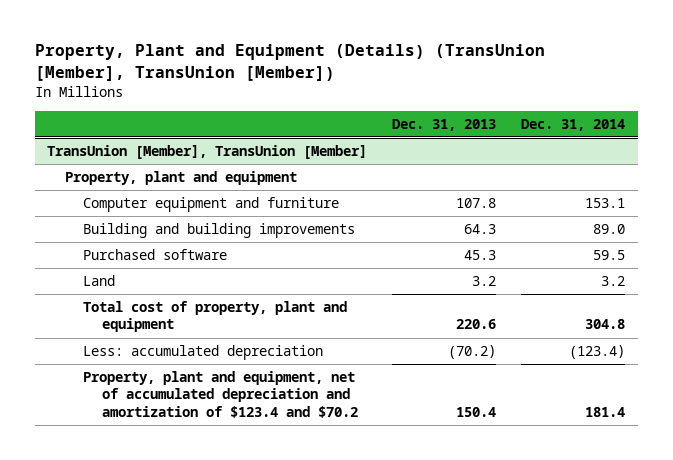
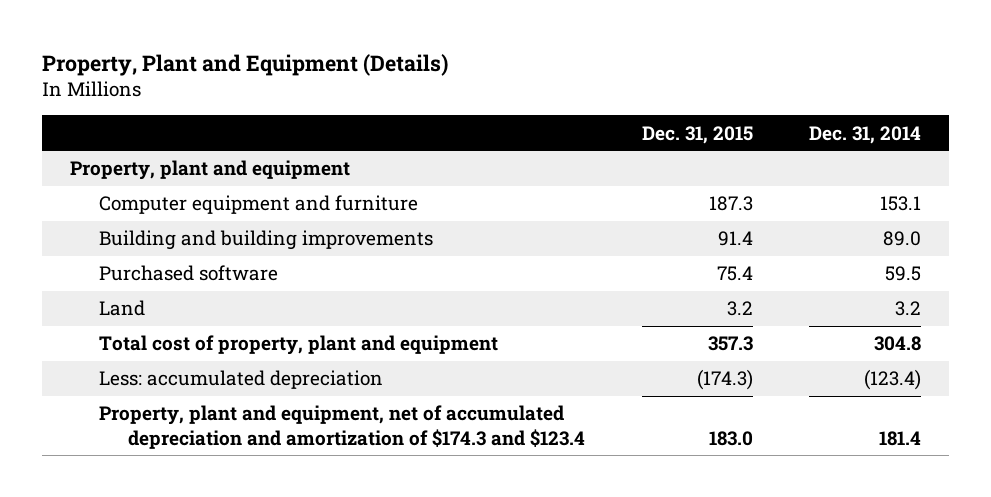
[34,44,545,81] Property, Plant and Equipment (Details) (TransUnion [Member], TransUnion [Member]) -> [41,54,448,77] Property, Plant and Equipment (Details)
[392,118,497,131] Dec. 31, 2013 -> none
none -> [641,125,753,144] Dec. 31, 2015
[47,145,368,160] TransUnion [Member], TransUnion [Member] -> none
[83,371,358,418] Property, plant and equipment, net of accumulated depreciation and amortization of $123.4 and $70.2 -> [99,405,586,449] Property, plant and equipment, net of accumulated depreciation and amortization of $174.3 and $123.4

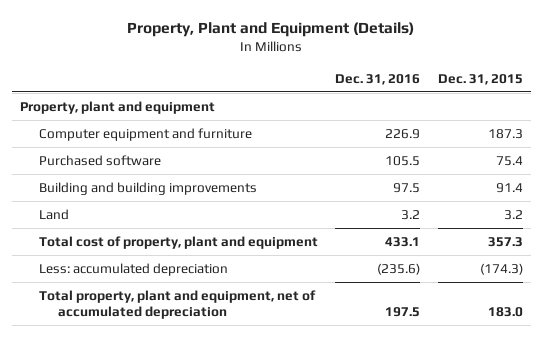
[808,125,921,144] Dec. 31, 2014 -> none
none -> [335,73,421,85] Dec. 31, 2016
[99,230,434,251] Building and building improvements -> [39,181,258,195] Building and building improvements
[99,405,586,449] Property, plant and equipment, net of accumulated depreciation and amortization of $174.3 and $123.4 -> [39,289,317,320] Total property, plant and equipment, net of accumulated depreciation

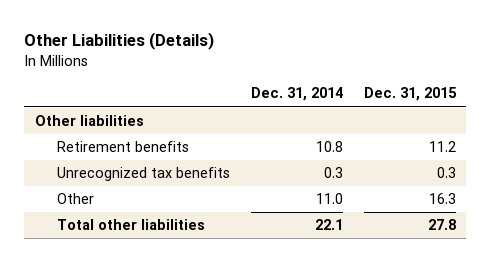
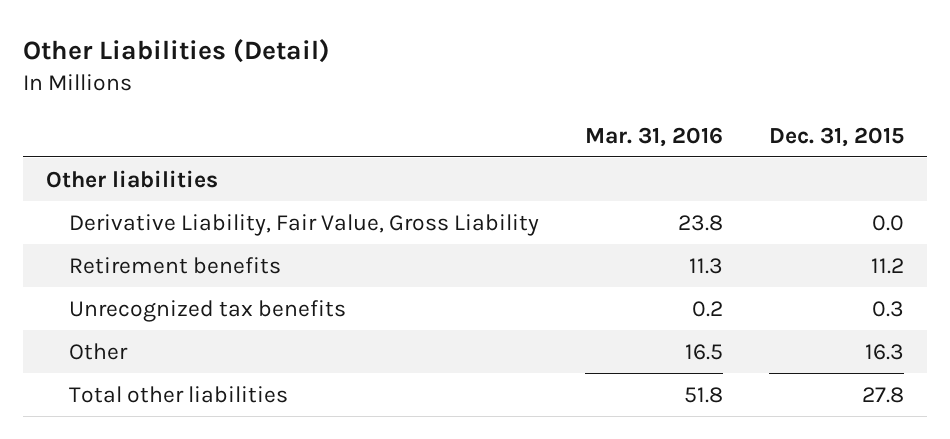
[24,32,215,51] Other Liabilities (Details) -> [23,39,331,64] Other Liabilities (Detail)
[250,87,343,102] Dec. 31, 2014 -> none
none -> [584,126,723,147] Mar. 31, 2016
none -> [68,214,539,237] Derivative Liability, Fair Value, Gross Liability

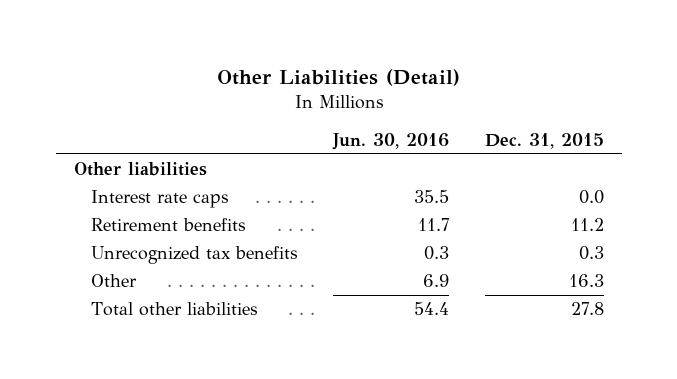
[584,126,723,147] Mar. 31, 2016 -> none
none -> [331,132,449,150] Jun. 30, 2016
[68,214,539,237] Derivative Liability, Fair Value, Gross Liability -> [90,190,229,209] Interest rate caps

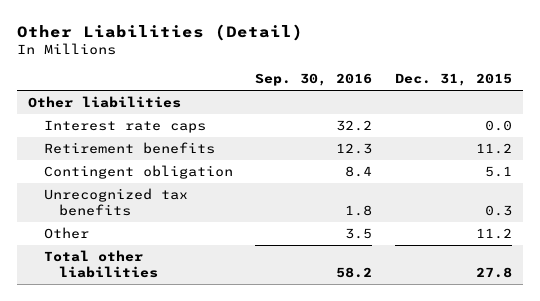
[331,132,449,150] Jun. 30, 2016 -> none
none -> [255,73,373,87] Sep. 30, 2016
none -> [43,165,233,180] Contingent obligation
[568,274,604,288] 16.3 -> [476,228,513,240] 11.2

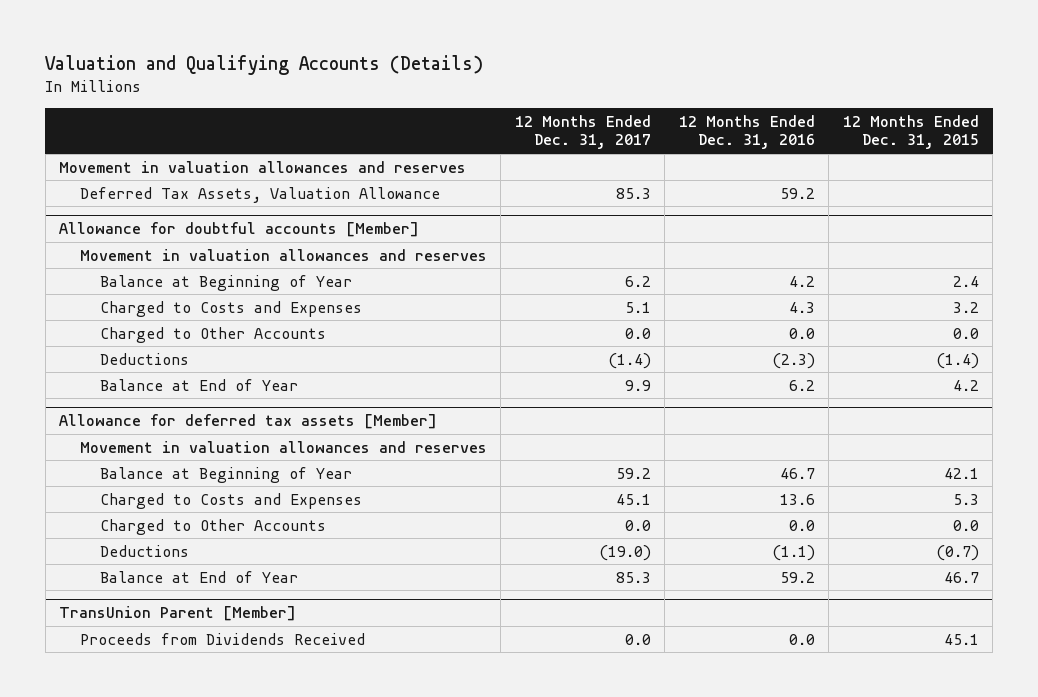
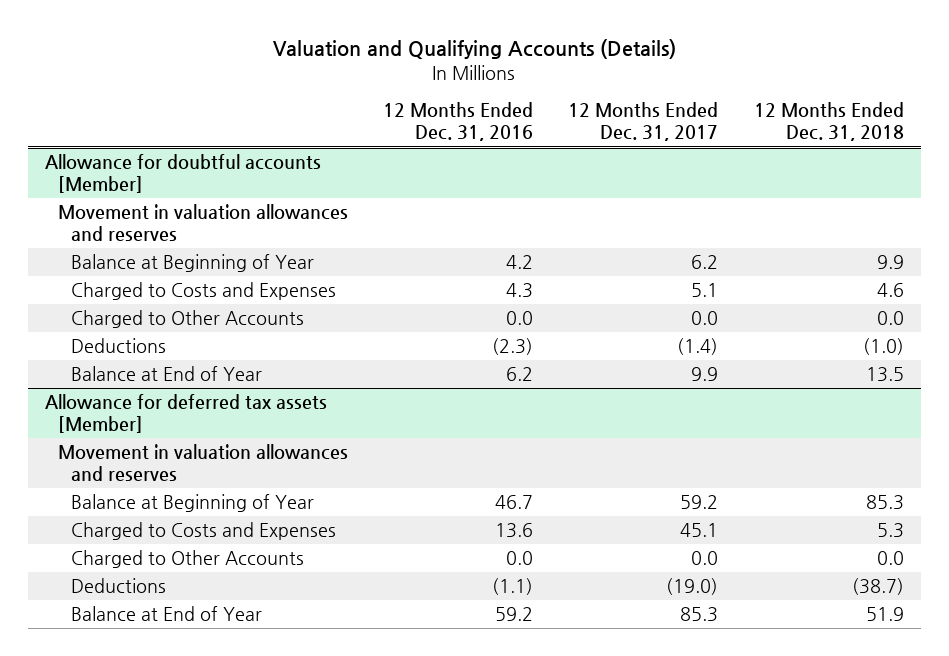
[842,114,979,150] 12 Months Ended Dec. 31, 2015 -> none
none -> [753,102,904,142] 12 Months Ended Dec. 31, 2018
[59,160,467,173] Movement in valuation allowances and reserves -> none
[79,186,440,203] Deferred Tax Assets, Valuation Allowance -> none
[59,606,297,622] TransUnion Parent [Member] -> none
[79,632,365,645] Proceeds from Dividends Received -> none

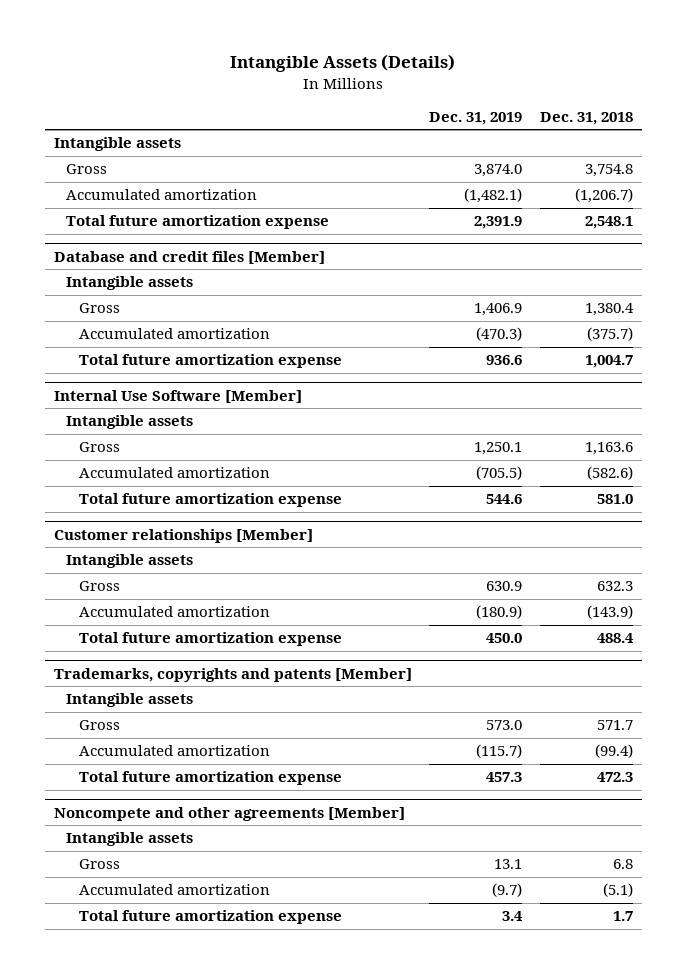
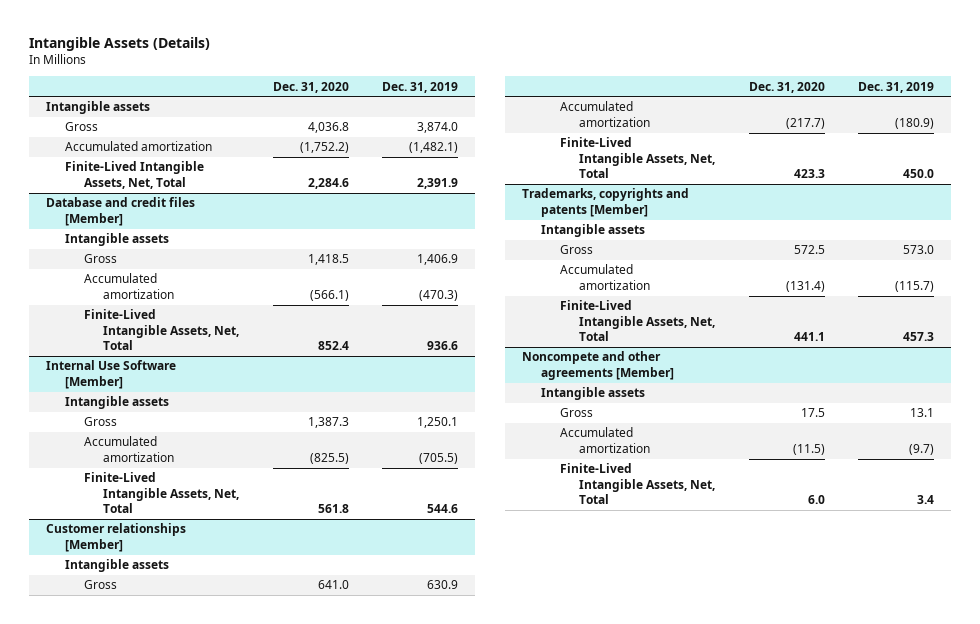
[540,111,634,125] Dec. 31, 2018 -> none
none -> [272,81,349,93] Dec. 31, 2020
[66,215,330,230] Total future amortization expense -> [64,161,204,189] Finite-Lived Intangible Assets, Net, Total
[79,354,343,369] Total future amortization expense -> [84,309,240,351] Finite-Lived Intangible Assets, Net, Total
[79,493,343,508] Total future amortization expense -> [84,472,240,514] Finite-Lived Intangible Assets, Net, Total
[79,632,343,647] Total future amortization expense -> [560,137,716,179] Finite-Lived Intangible Assets, Net, Total
[79,771,343,786] Total future amortization expense -> [560,300,716,342] Finite-Lived Intangible Assets, Net, Total
[79,910,343,925] Total future amortization expense -> [560,463,716,505] Finite-Lived Intangible Assets, Net, Total

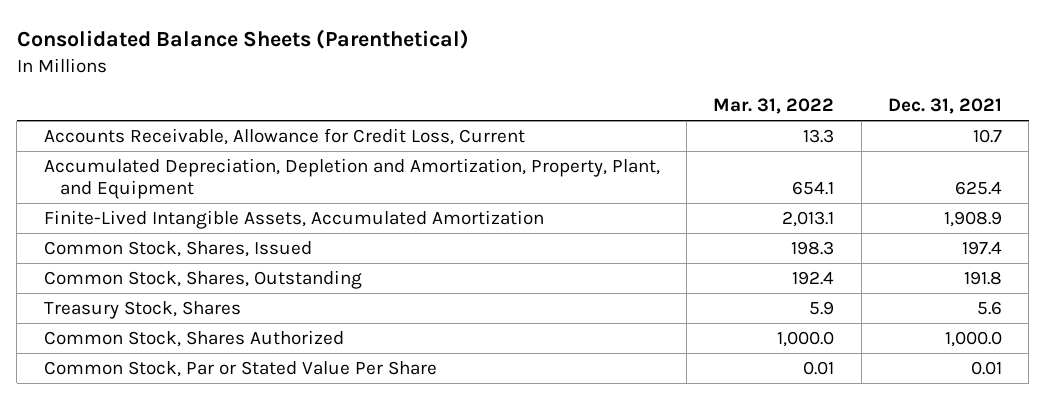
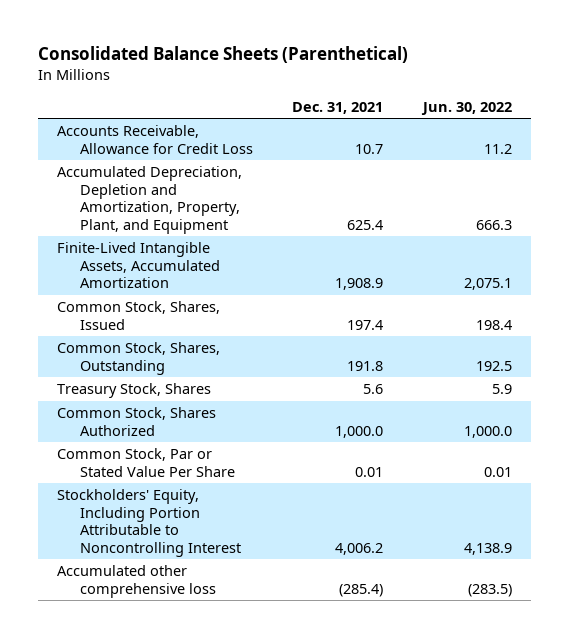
[713,98,835,115] Mar. 31, 2022 -> none
none -> [420,101,512,115] Jun. 30, 2022
[43,127,525,145] Accounts Receivable, Allowance for Credit Loss, Current -> [57,125,253,154] Accounts Receivable, Allowance for Credit Loss
none -> [57,489,241,557] Stockholders' Equity, Including Portion Attributable to Noncontrolling Interest
none -> [57,565,216,598] Accumulated other comprehensive loss

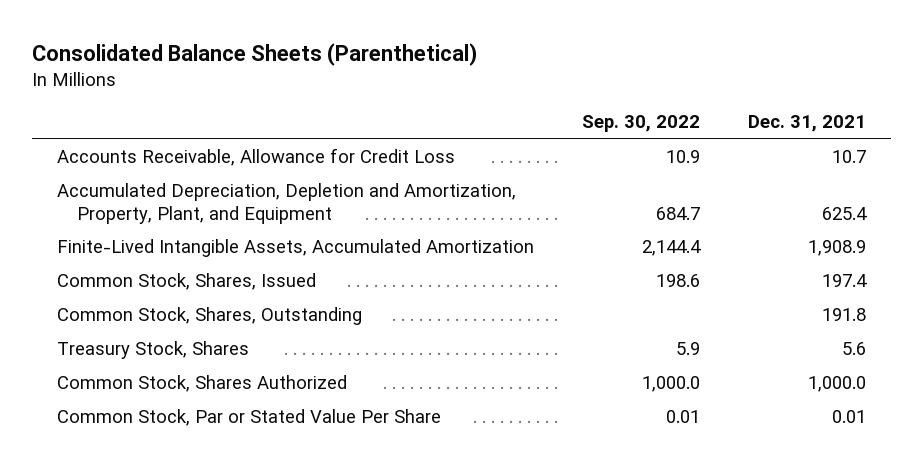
[420,101,512,115] Jun. 30, 2022 -> none
none -> [581,115,700,133] Sep. 30, 2022
[57,489,241,557] Stockholders' Equity, Including Portion Attributable to Noncontrolling Interest -> none
[57,565,216,598] Accumulated other comprehensive loss -> none

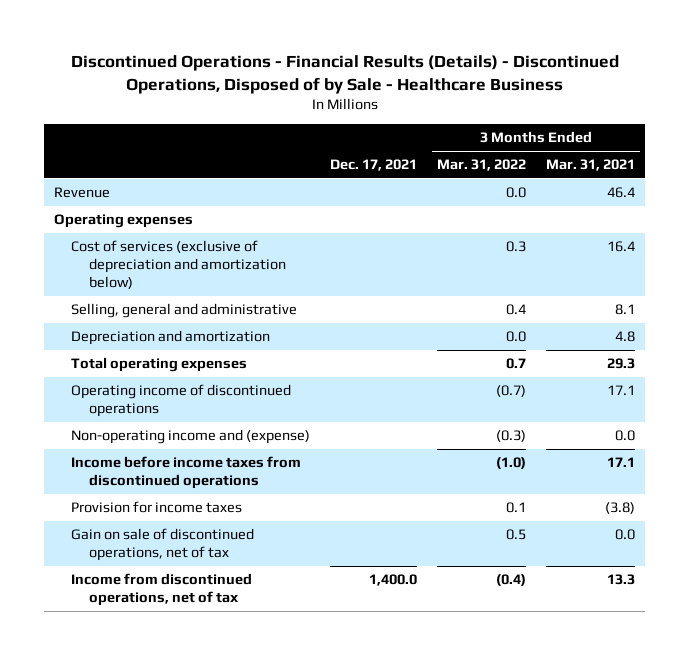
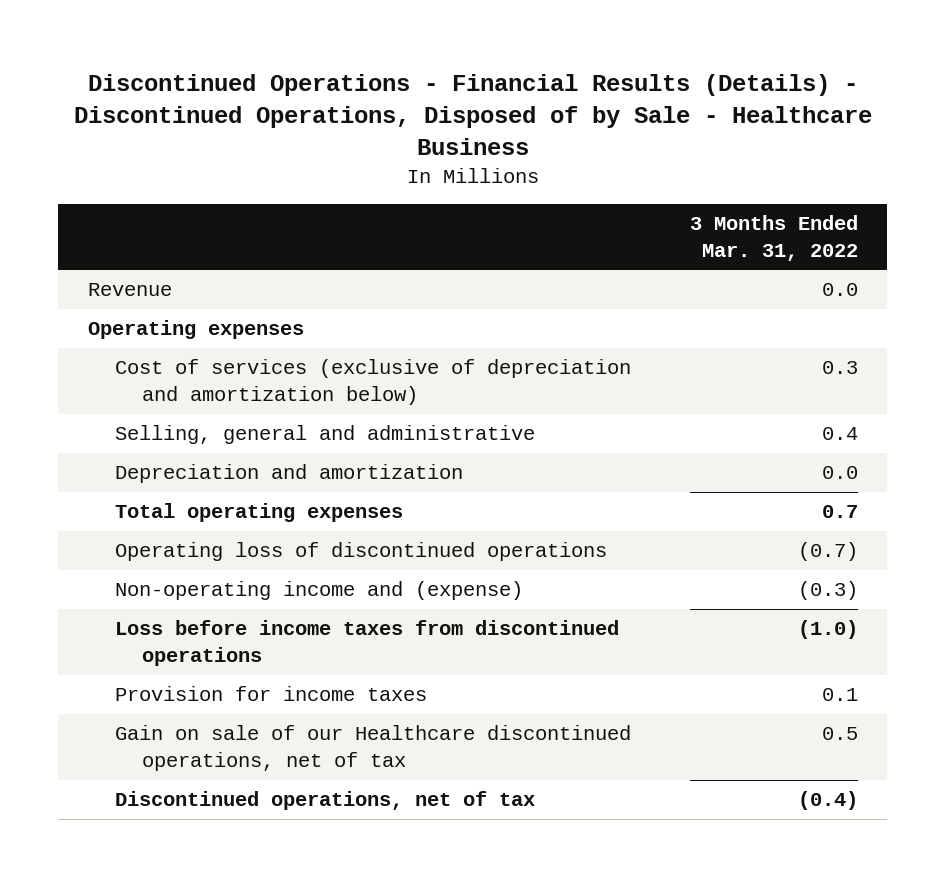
[330,159,418,172] Dec. 17, 2021 -> none
[546,159,636,172] Mar. 31, 2021 -> none
[71,384,292,418] Operating income of discontinued operations -> [114,542,607,562] Operating loss of discontinued operations
[71,456,302,490] Income before income taxes from discontinued operations -> [114,620,619,667] Loss before income taxes from discontinued operations
[71,528,255,562] Gain on sale of discontinued operations, net of tax -> [114,725,631,772] Gain on sale of our Healthcare discontinued operations, net of tax
[71,573,253,607] Income from discontinued operations, net of tax -> [114,791,535,811] Discontinued operations, net of tax

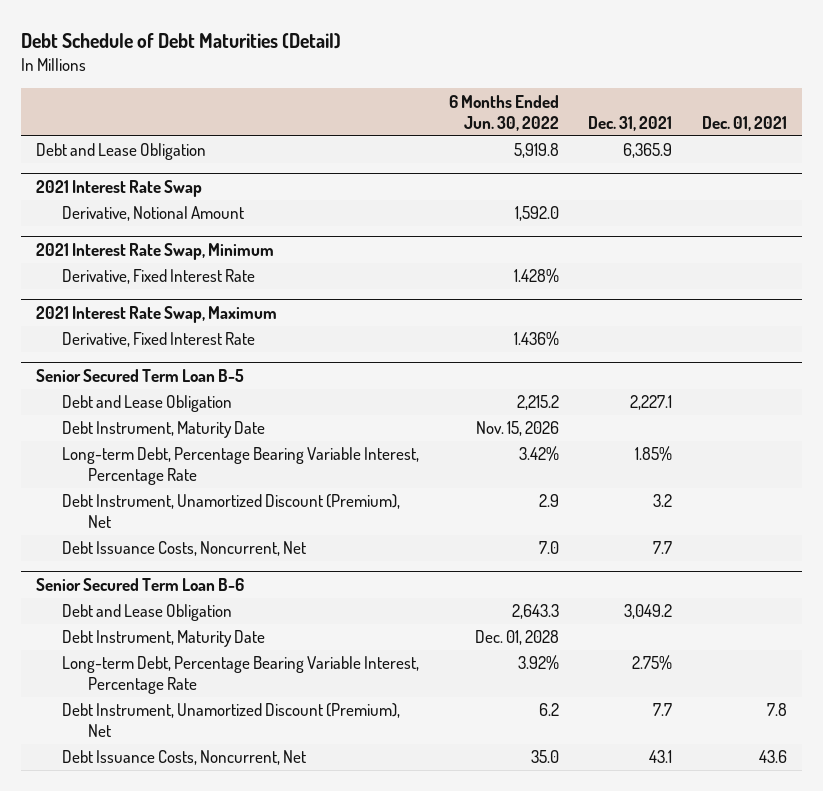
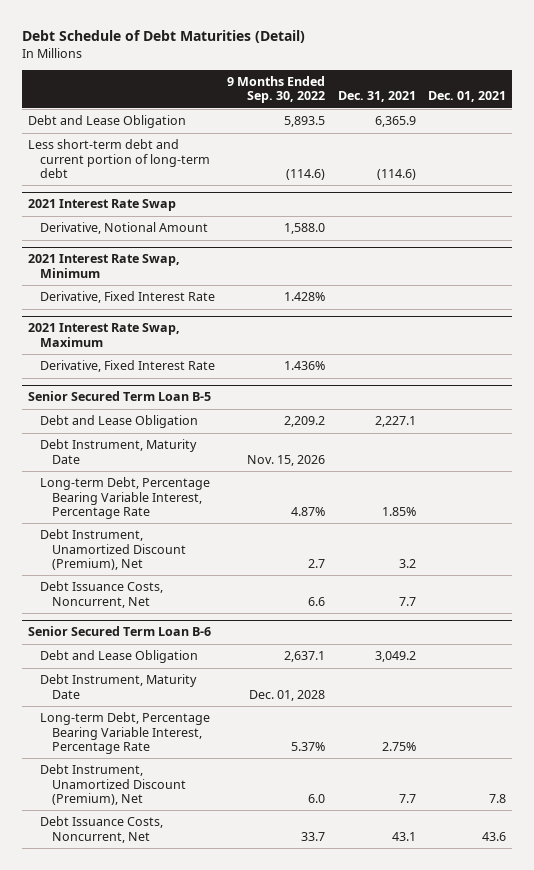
[448,94,559,131] 6 Months Ended Jun. 30, 2022 -> none
none -> [227,76,326,104] 9 Months Ended Sep. 30, 2022
none -> [28,139,211,178] Less short-term debt and current portion of long-term debt

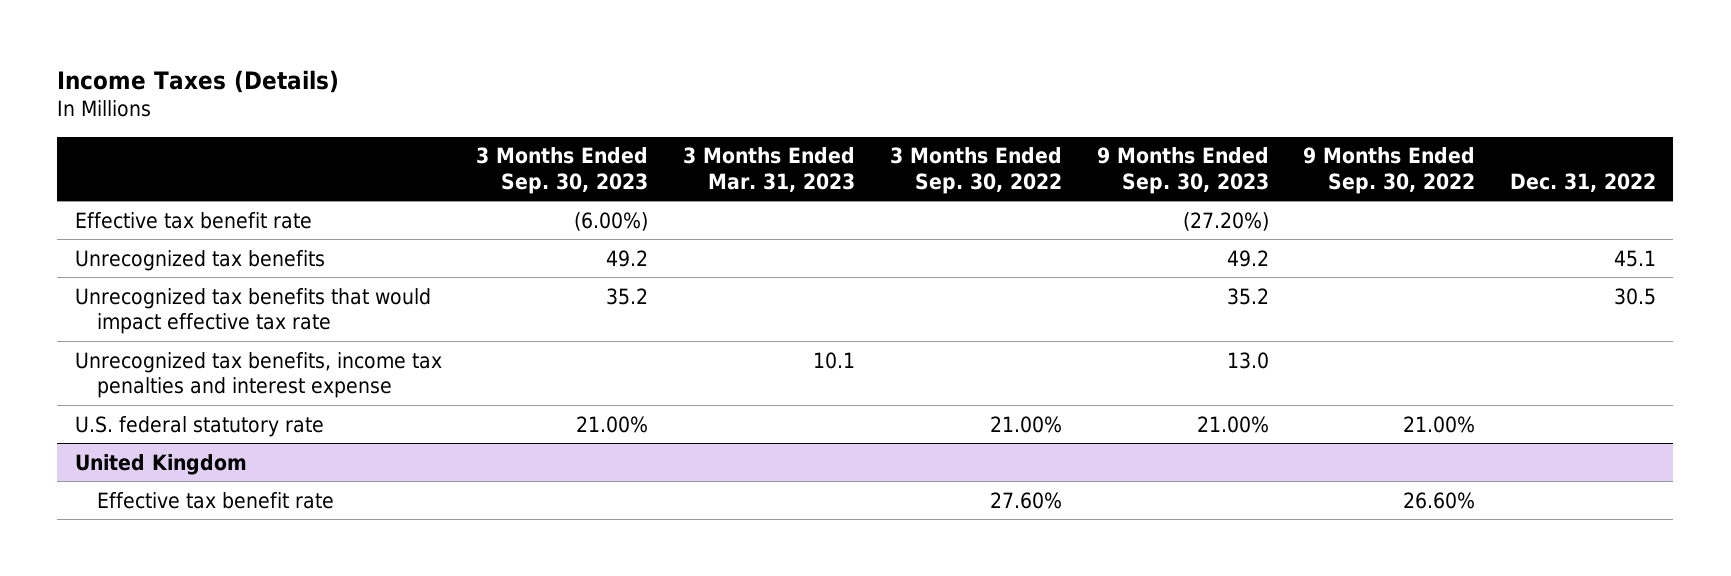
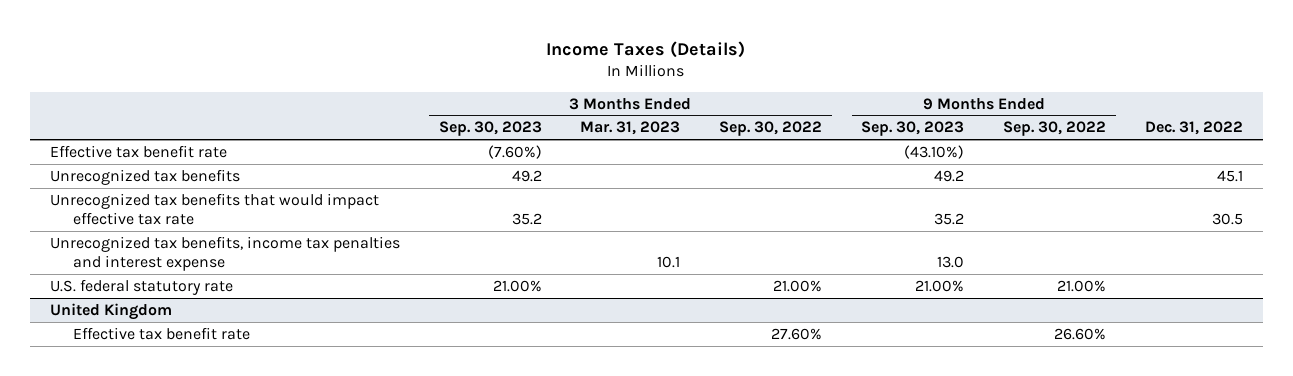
[574,211,649,231] (6.00%) -> [487,144,542,159] (7.60%)
[1182,211,1269,231] (27.20%) -> [904,144,965,159] (43.10%)

